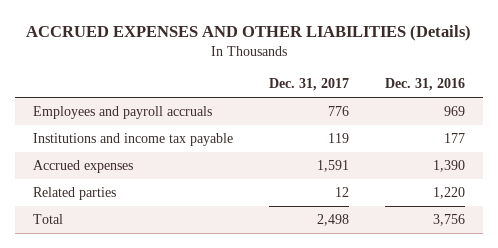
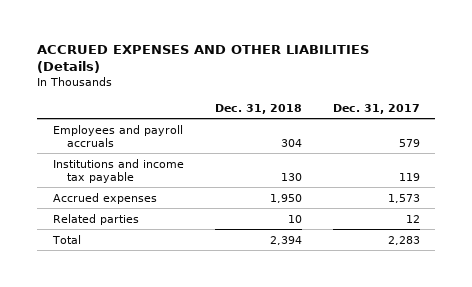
[384,78,465,92] Dec. 31, 2016 -> none
none -> [214,103,302,114] Dec. 31, 2018
[327,106,349,117] 776 -> [398,138,420,147] 579
[316,160,349,173] 1,591 -> [387,193,420,203] 1,573
[316,214,349,227] 2,498 -> [387,235,420,245] 2,283

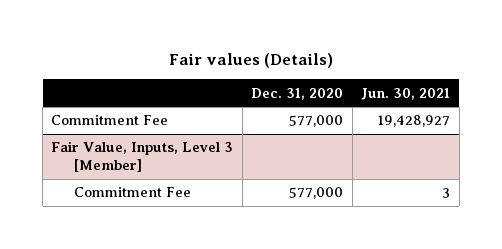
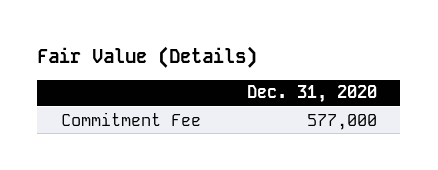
[168,52,333,68] Fair values (Details) -> [37,46,258,69] Fair Value (Details)
[361,87,451,100] Jun. 30, 2021 -> none
[51,141,234,173] Fair Value, Inputs, Level 3 [Member] -> none
[73,187,191,198] Commitment Fee -> none

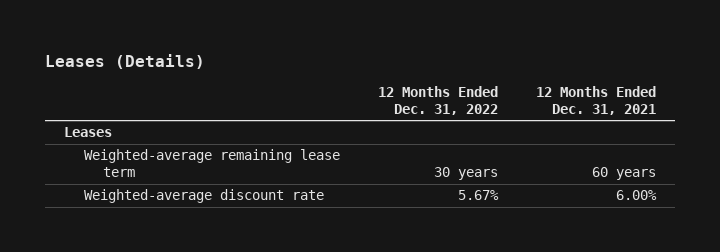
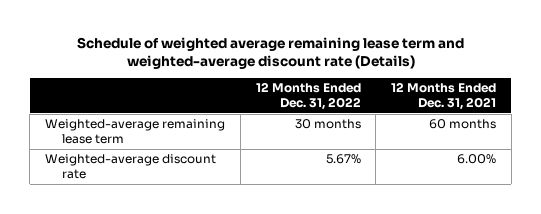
[45,53,206,69] Leases (Details) -> [76,37,464,70] Schedule of weighted average remaining lease term and weighted-average discount rate (Details)
[64,127,113,138] Leases -> none
[433,167,498,181] 30 years -> [294,119,361,130] 30 months
[591,167,656,181] 60 years -> [429,119,497,130] 60 months

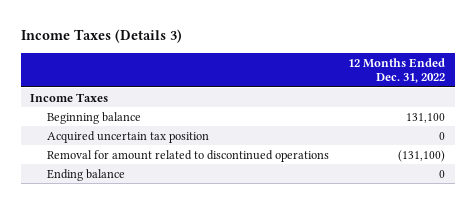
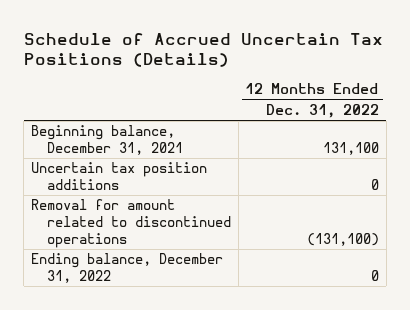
[20,29,182,44] Income Taxes (Details 3) -> [23,32,383,68] Schedule of Accrued Uncertain Tax Positions (Details)
[30,92,109,102] Income Taxes -> none
[47,111,142,124] Beginning balance -> [31,125,183,156] Beginning balance, December 31, 2021
[47,130,210,143] Acquired uncertain tax position -> [31,162,208,191] Uncertain tax position additions
[47,168,126,181] Ending balance -> [31,253,224,284] Ending balance, December 31, 2022

